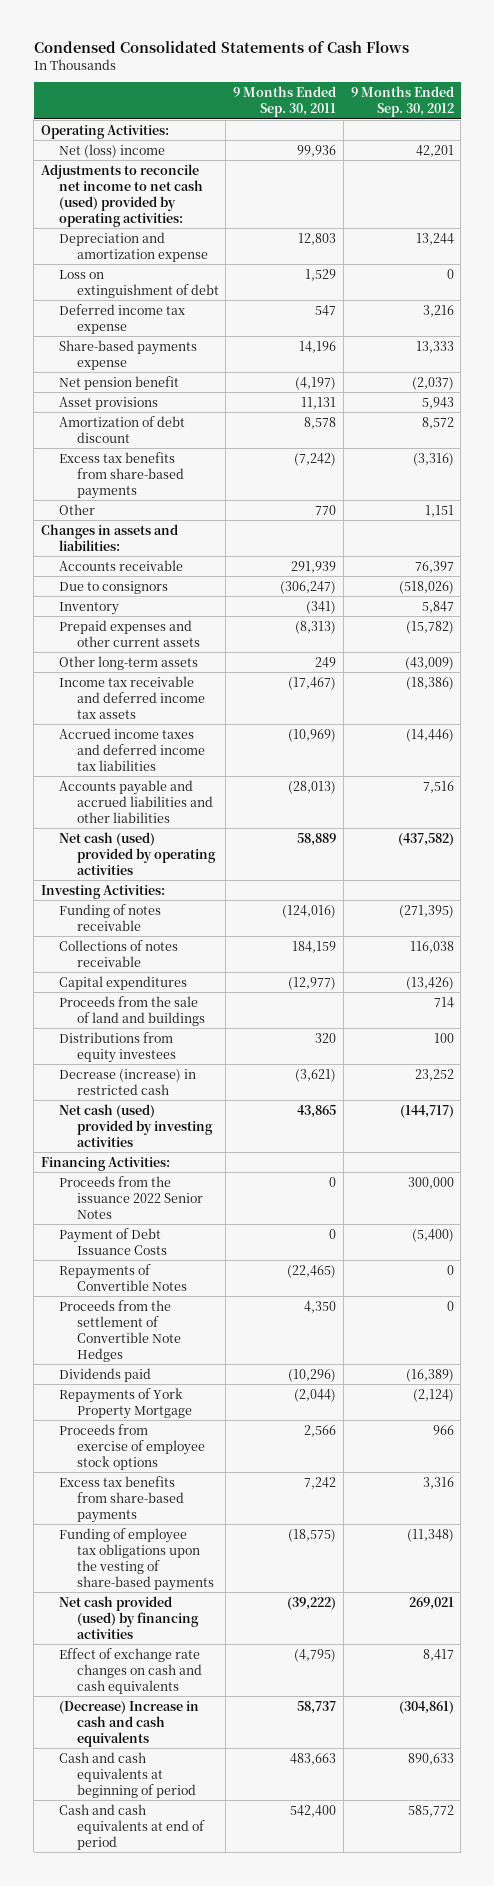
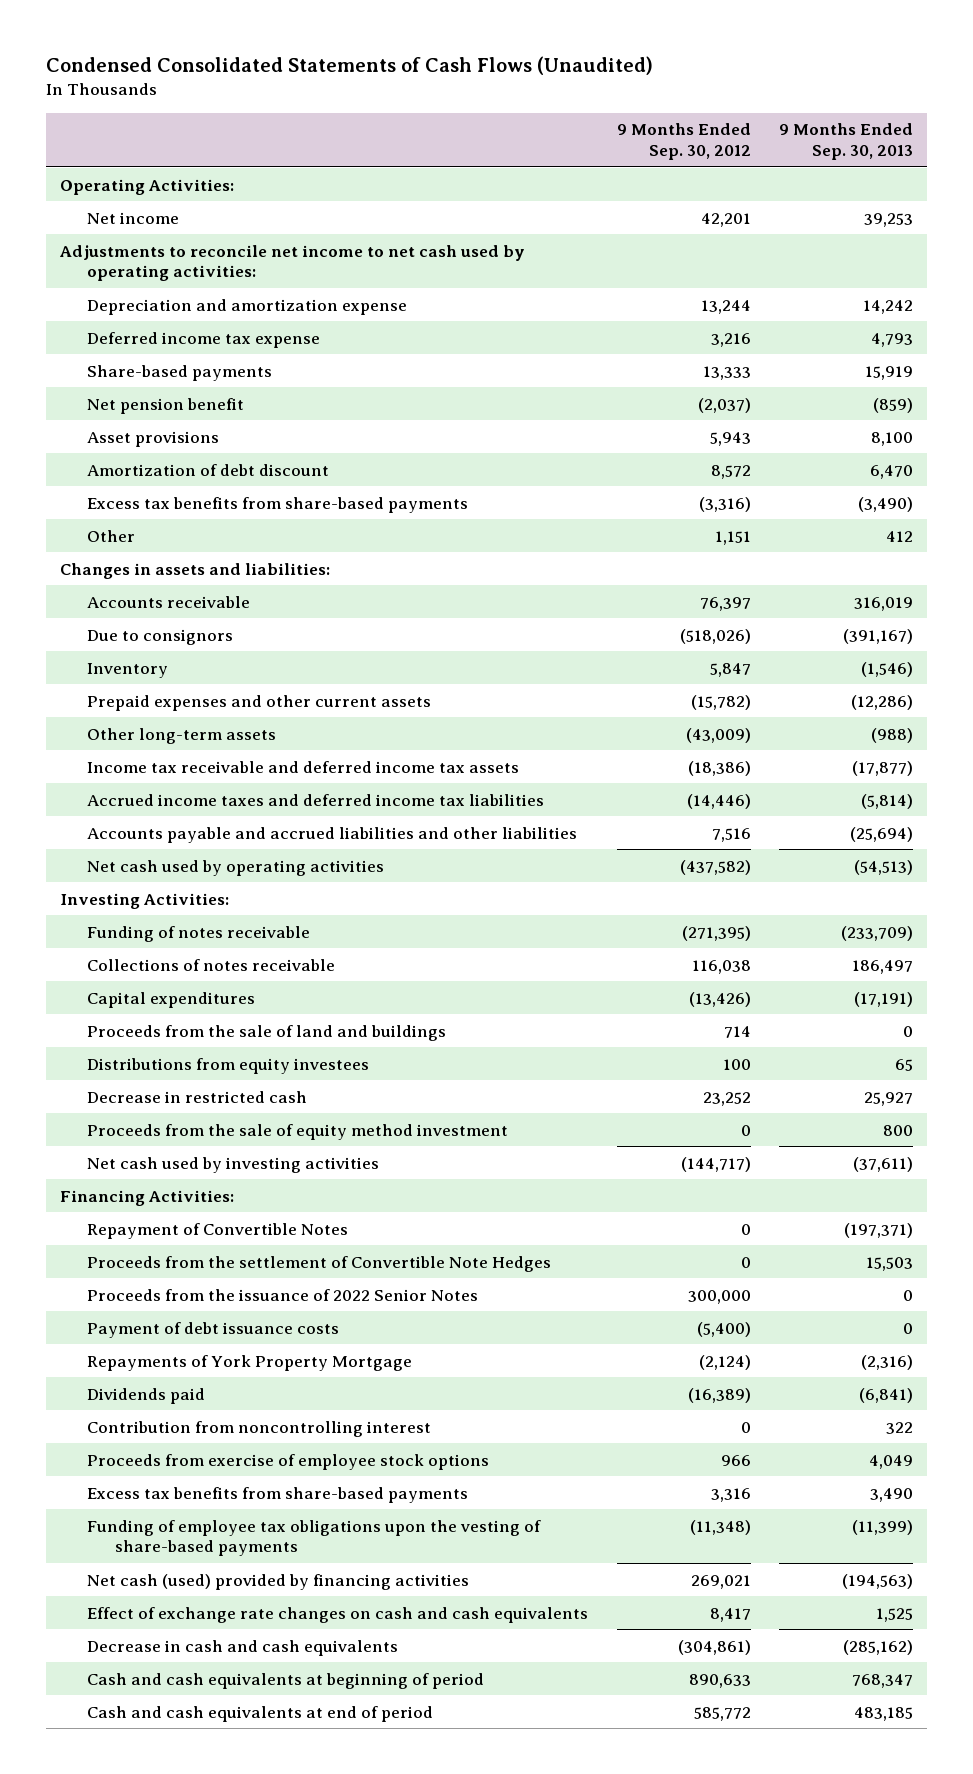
[33,41,409,54] Condensed Consolidated Statements of Cash Flows -> [45,56,653,76] Condensed Consolidated Statements of Cash Flows (Unaudited)
[233,86,337,117] 9 Months Ended Sep. 30, 2011 -> none
none -> [779,123,914,161] 9 Months Ended Sep. 30, 2013
[58,143,165,158] Net (loss) income -> [87,211,180,224] Net income
[40,163,203,227] Adjustments to reconcile net income to net cash (used) provided by operating activities: -> [58,244,525,282] Adjustments to reconcile net income to net cash used by operating activities:
[58,269,219,298] Loss on extinguishment of debt -> none
[58,339,197,370] Share-based payments expense -> [87,364,273,381] Share-based payments
[58,831,216,875] Net cash (used) provided by operating activities -> [87,859,385,876] Net cash used by operating activities
[58,1068,196,1095] Decrease (increase) in restricted cash -> [87,1090,308,1103] Decrease in restricted cash
none -> [87,1123,509,1140] Proceeds from the sale of equity method investment
[58,1103,213,1147] Net cash (used) provided by investing activities -> [87,1156,380,1173] Net cash used by investing activities
[58,1175,203,1219] Proceeds from the issuance 2022 Senior Notes -> none
[58,1227,167,1255] Payment of Debt Issuance Costs -> none
[58,1263,187,1291] Repayments of Convertible Notes -> [87,1222,349,1239] Repayment of Convertible Notes
none -> [87,1288,479,1301] Proceeds from the issuance of 2022 Senior Notes
none -> [87,1321,340,1338] Payment of debt issuance costs
[58,1367,151,1382] Dividends paid -> [87,1387,206,1404] Dividends paid
none -> [87,1420,432,1437] Contribution from noncontrolling interest
[58,1595,199,1639] Net cash provided (used) by financing activities -> [87,1573,470,1590] Net cash (used) provided by financing activities
[58,1700,199,1747] (Decrease) Increase in cash and cash equivalents -> [87,1639,399,1656] Decrease in cash and cash equivalents

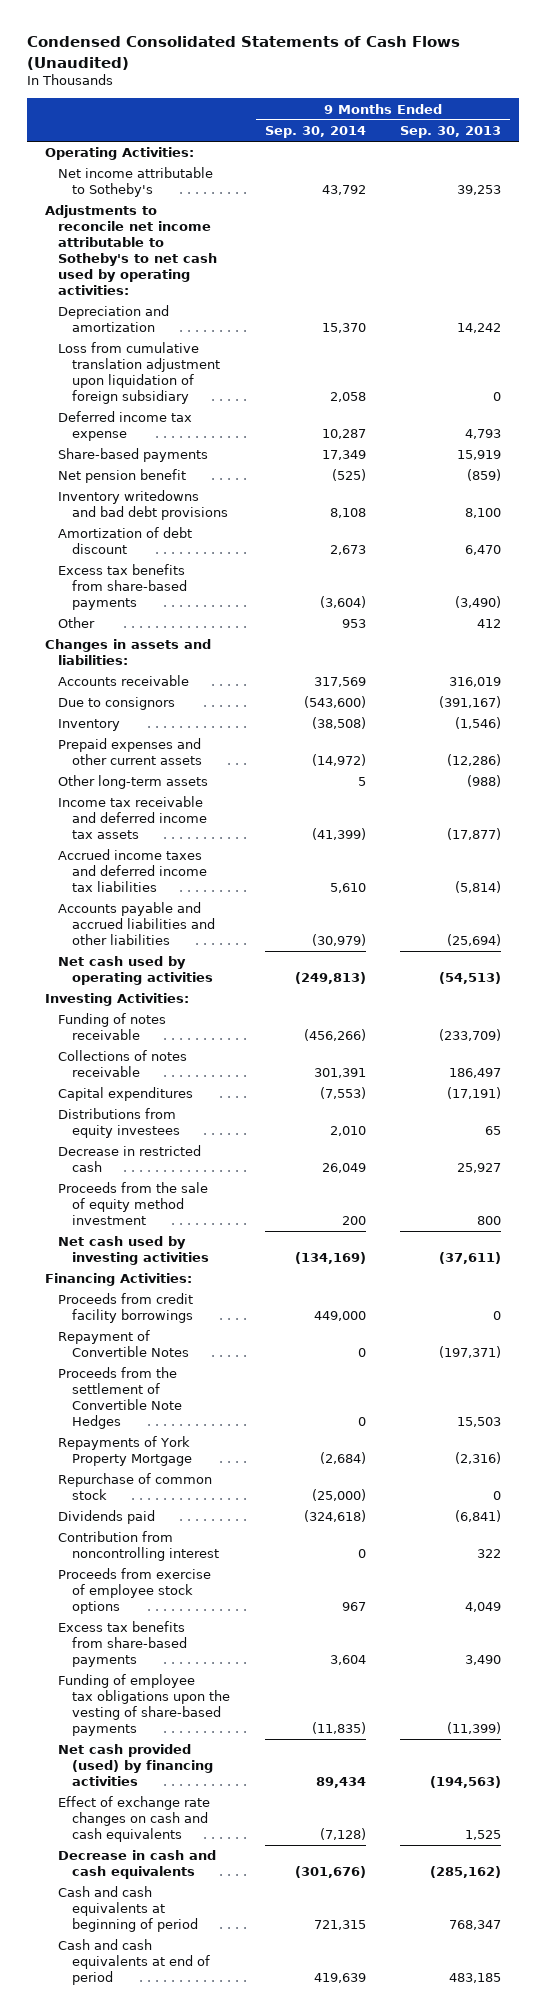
[616,123,751,161] 9 Months Ended Sep. 30, 2012 -> none
none -> [264,126,366,139] Sep. 30, 2014
[87,211,180,224] Net income -> [58,167,214,198] Net income attributable to Sotheby's
[58,244,525,282] Adjustments to reconcile net income to net cash used by operating activities: -> [44,205,218,296] Adjustments to reconcile net income attributable to Sotheby's to net cash used by operating activities:
[87,298,408,315] Depreciation and amortization expense -> [58,305,170,333] Depreciation and amortization
none -> [58,342,220,405] Loss from cumulative translation adjustment upon liquidation of foreign subsidiary
[87,430,220,447] Asset provisions -> [58,490,228,521] Inventory writedowns and bad debt provisions
[87,1024,447,1041] Proceeds from the sale of land and buildings -> none
none -> [58,1293,194,1324] Proceeds from credit facility borrowings
[87,1288,479,1301] Proceeds from the issuance of 2022 Senior Notes -> none
[87,1321,340,1338] Payment of debt issuance costs -> none
none -> [58,1473,213,1501] Repurchase of common stock
[87,1573,470,1590] Net cash (used) provided by financing activities -> [58,1744,213,1787] Net cash provided (used) by financing activities

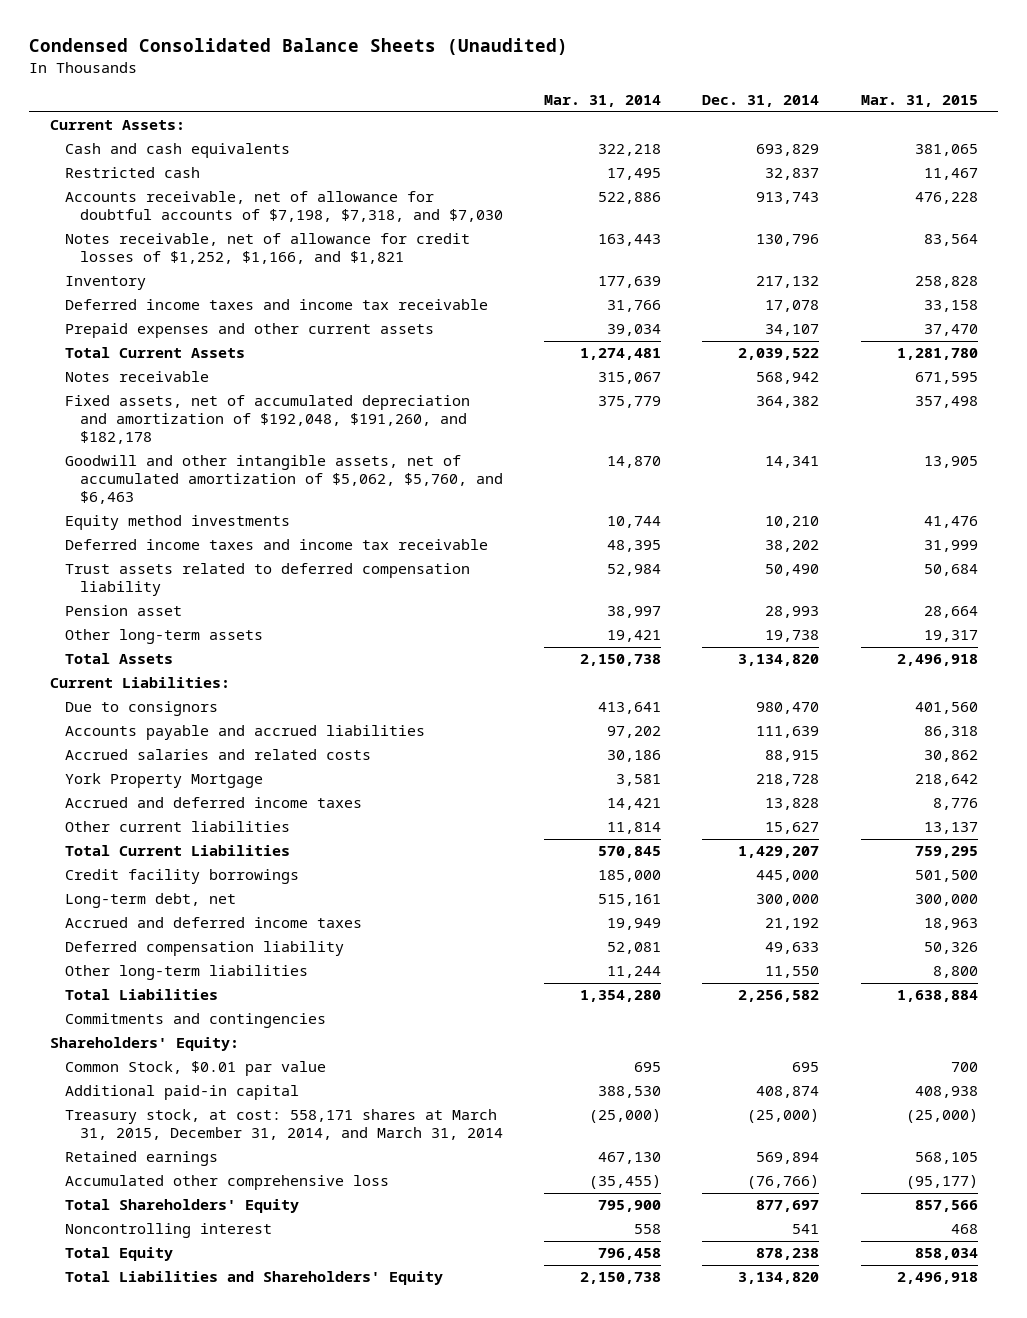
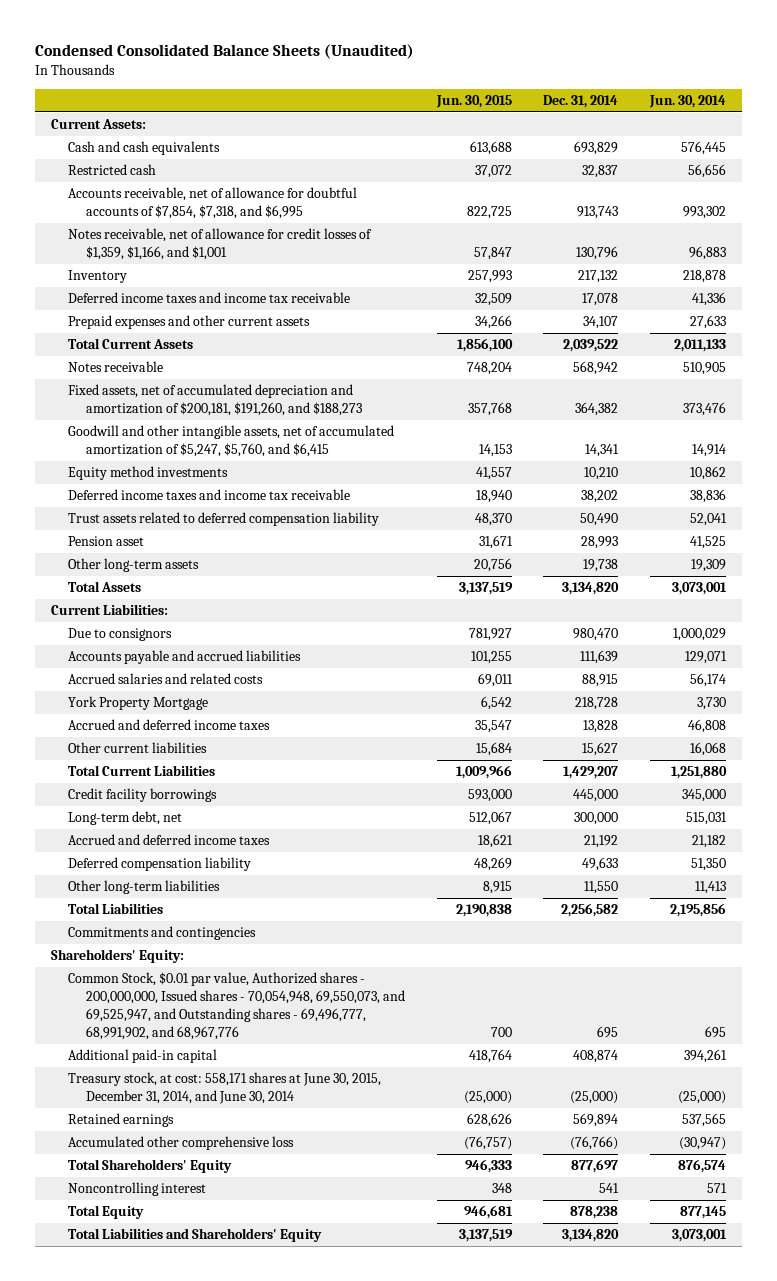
[544,95,662,108] Mar. 31, 2014 -> none
[860,95,978,108] Mar. 31, 2015 -> none
none -> [435,94,512,108] Jun. 30, 2015
none -> [649,94,727,108] Jun. 30, 2014
[64,191,503,223] Accounts receivable, net of allowance for doubtful accounts of $7,198, $7,318, and $7,030 -> [68,187,358,220] Accounts receivable, net of allowance for doubtful accounts of $7,854, $7,318, and $6,995
[64,233,470,265] Notes receivable, net of allowance for credit losses of $1,252, $1,166, and $1,821 -> [68,228,373,261] Notes receivable, net of allowance for credit losses of $1,359, $1,166, and $1,001
[64,395,470,445] Fixed assets, net of accumulated depreciation and amortization of $192,048, $191,260, and $182,178 -> [68,384,362,417] Fixed assets, net of accumulated depreciation and amortization of $200,181, $191,260, and $188,273
[64,455,503,505] Goodwill and other intangible assets, net of accumulated amortization of $5,062, $5,760, and $6,463 -> [68,425,395,458] Goodwill and other intangible assets, net of accumulated amortization of $5,247, $5,760, and $6,415
[64,1061,326,1077] Common Stock, $0.01 par value -> [68,972,405,1041] Common Stock, $0.01 par value, Authorized shares - 200,000,000, Issued shares - 70,054,948, 69,550,073, and 69,525,947, and Outstanding shares - 69,496,777, 68,991,902, and 68,967,776
[64,1109,503,1141] Treasury stock, at cost: 558,171 shares at March 31, 2015, December 31, 2014, and March 31, 2014 -> [68,1072,382,1105] Treasury stock, at cost: 558,171 shares at June 30, 2015, December 31, 2014, and June 30, 2014

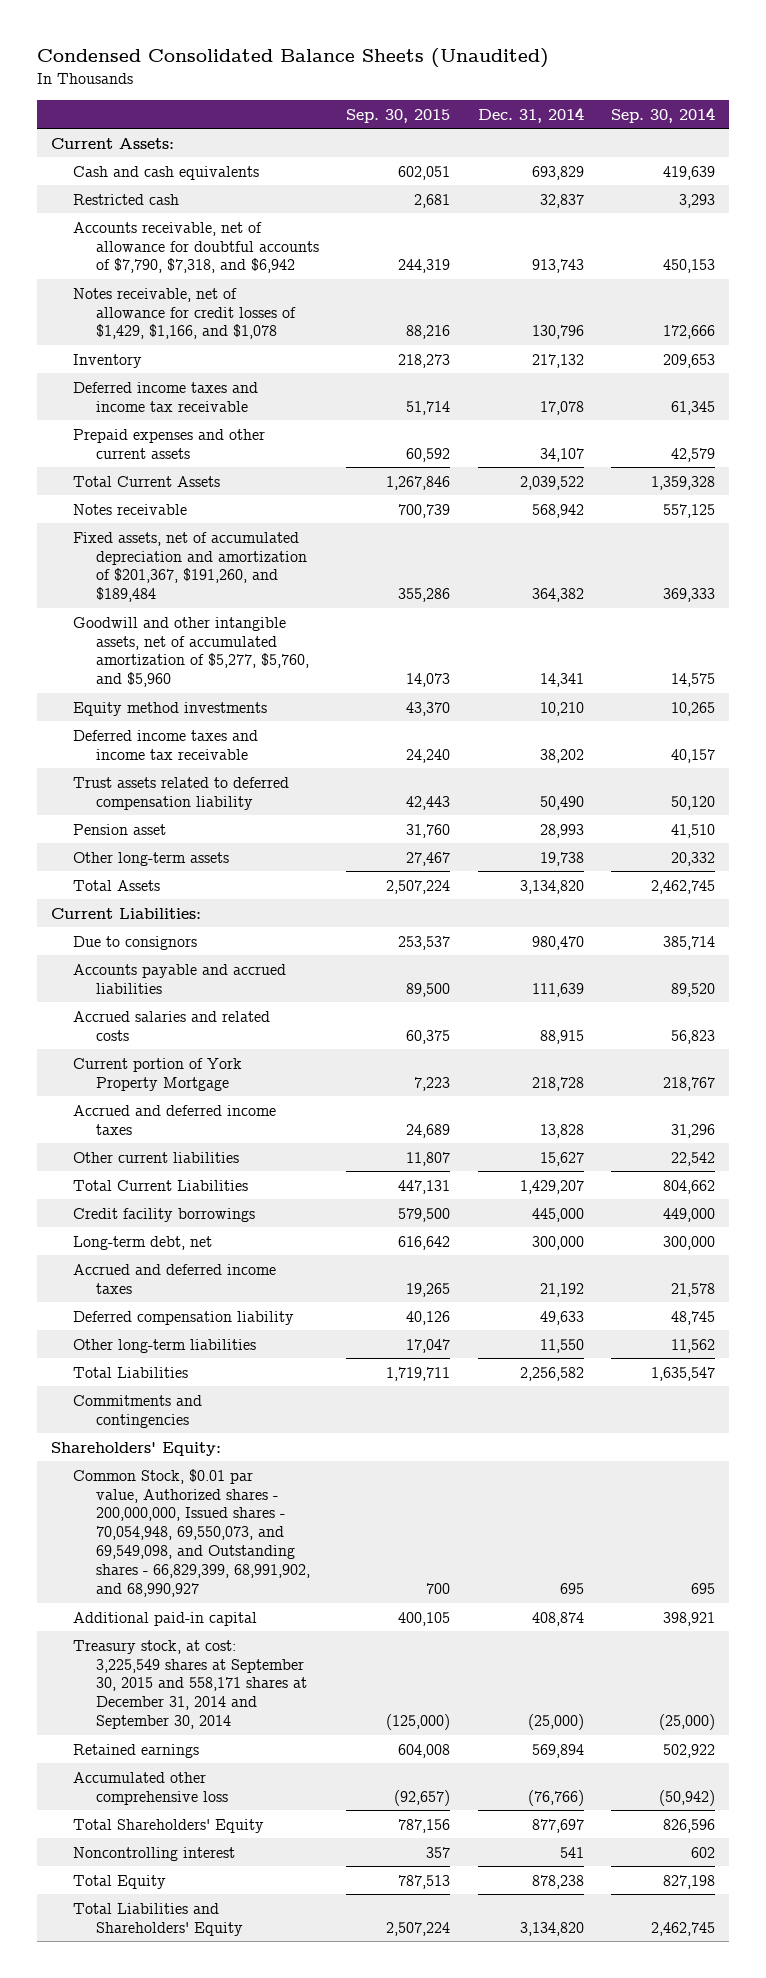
[435,94,512,108] Jun. 30, 2015 -> none
[649,94,727,108] Jun. 30, 2014 -> none
none -> [346,108,451,123] Sep. 30, 2015
none -> [611,106,716,123] Sep. 30, 2014
[68,187,358,220] Accounts receivable, net of allowance for doubtful accounts of $7,854, $7,318, and $6,995 -> [73,221,319,274] Accounts receivable, net of allowance for doubtful accounts of $7,790, $7,318, and $6,942
[68,228,373,261] Notes receivable, net of allowance for credit losses of $1,359, $1,166, and $1,001 -> [73,287,296,340] Notes receivable, net of allowance for credit losses of $1,429, $1,166, and $1,078
[68,384,362,417] Fixed assets, net of accumulated depreciation and amortization of $200,181, $191,260, and $188,273 -> [73,531,307,603] Fixed assets, net of accumulated depreciation and amortization of $201,367, $191,260, and $189,484
[68,425,395,458] Goodwill and other intangible assets, net of accumulated amortization of $5,247, $5,760, and $6,415 -> [73,616,309,688] Goodwill and other intangible assets, net of accumulated amortization of $5,277, $5,760, and $5,960
[68,696,209,711] York Property Mortgage -> [73,1057,243,1091] Current portion of York Property Mortgage
[68,972,405,1041] Common Stock, $0.01 par value, Authorized shares - 200,000,000, Issued shares - 70,054,948, 69,550,073, and 69,525,947, and Outstanding shares - 69,496,777, 68,991,902, and 68,967,776 -> [73,1468,310,1598] Common Stock, $0.01 par value, Authorized shares - 200,000,000, Issued shares - 70,054,948, 69,550,073, and 69,549,098, and Outstanding shares - 66,829,399, 68,991,902, and 68,990,927
[68,1072,382,1105] Treasury stock, at cost: 558,171 shares at June 30, 2015, December 31, 2014, and June 30, 2014 -> [73,1639,307,1730] Treasury stock, at cost: 3,225,549 shares at September 30, 2015 and 558,171 shares at December 31, 2014 and September 30, 2014

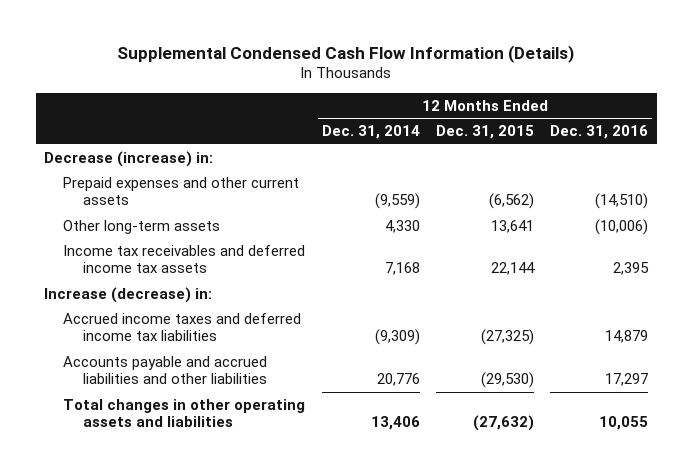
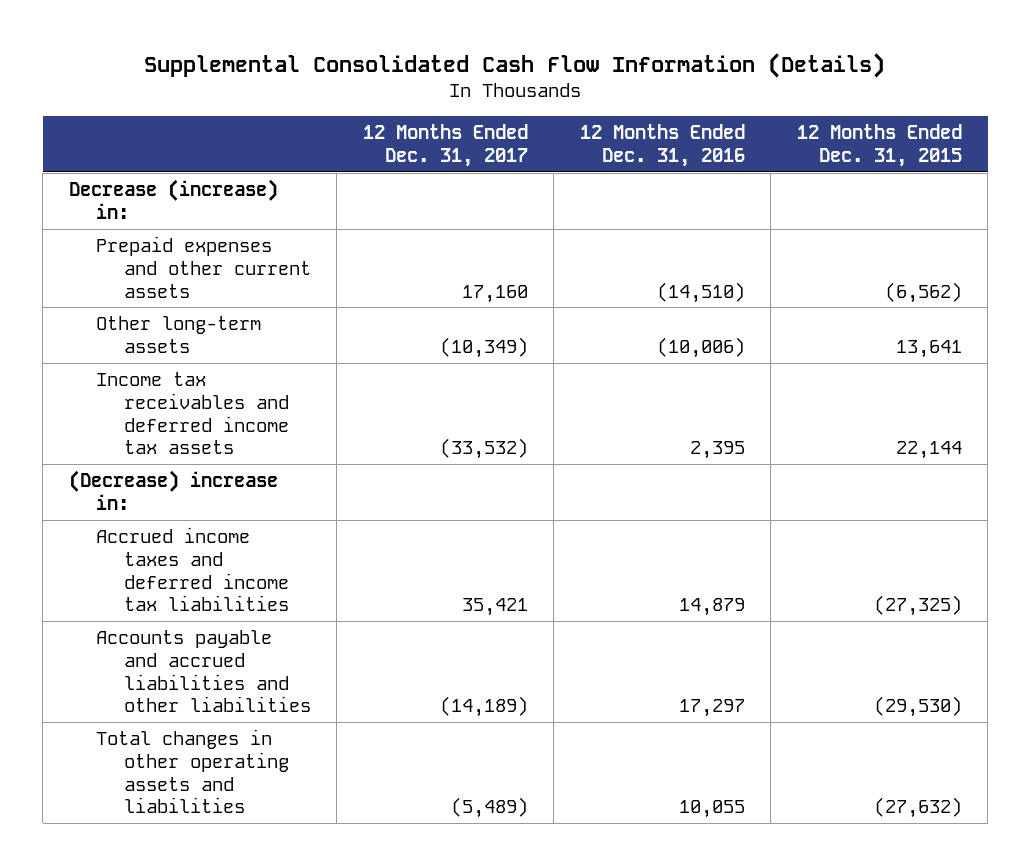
[117,44,575,63] Supplemental Condensed Cash Flow Information (Details) -> [144,53,886,79] Supplemental Consolidated Cash Flow Information (Details)
[321,125,420,140] Dec. 31, 2014 -> none
none -> [362,124,528,168] 12 Months Ended Dec. 31, 2017
[43,286,212,303] Increase (decrease) in: -> [68,469,278,510] (Decrease) increase in:

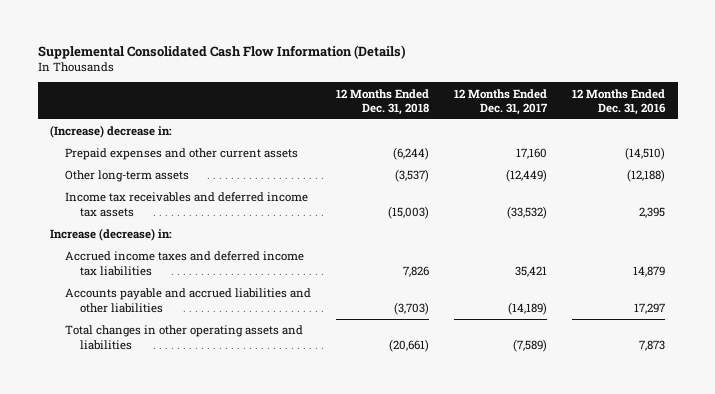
[796,124,962,168] 12 Months Ended Dec. 31, 2015 -> none
none -> [336,88,430,115] 12 Months Ended Dec. 31, 2018
[68,178,278,219] Decrease (increase) in: -> [50,125,173,139] (Increase) decrease in:
[439,336,528,358] (10,349) -> [506,169,548,183] (12,449)
[656,336,745,358] (10,006) -> [627,169,666,183] (12,188)
[68,469,278,510] (Decrease) increase in: -> [50,228,173,242] Increase (decrease) in:
[450,797,528,819] (5,489) -> [513,338,548,352] (7,589)
[678,800,745,819] 10,055 -> [639,339,666,351] 7,873

